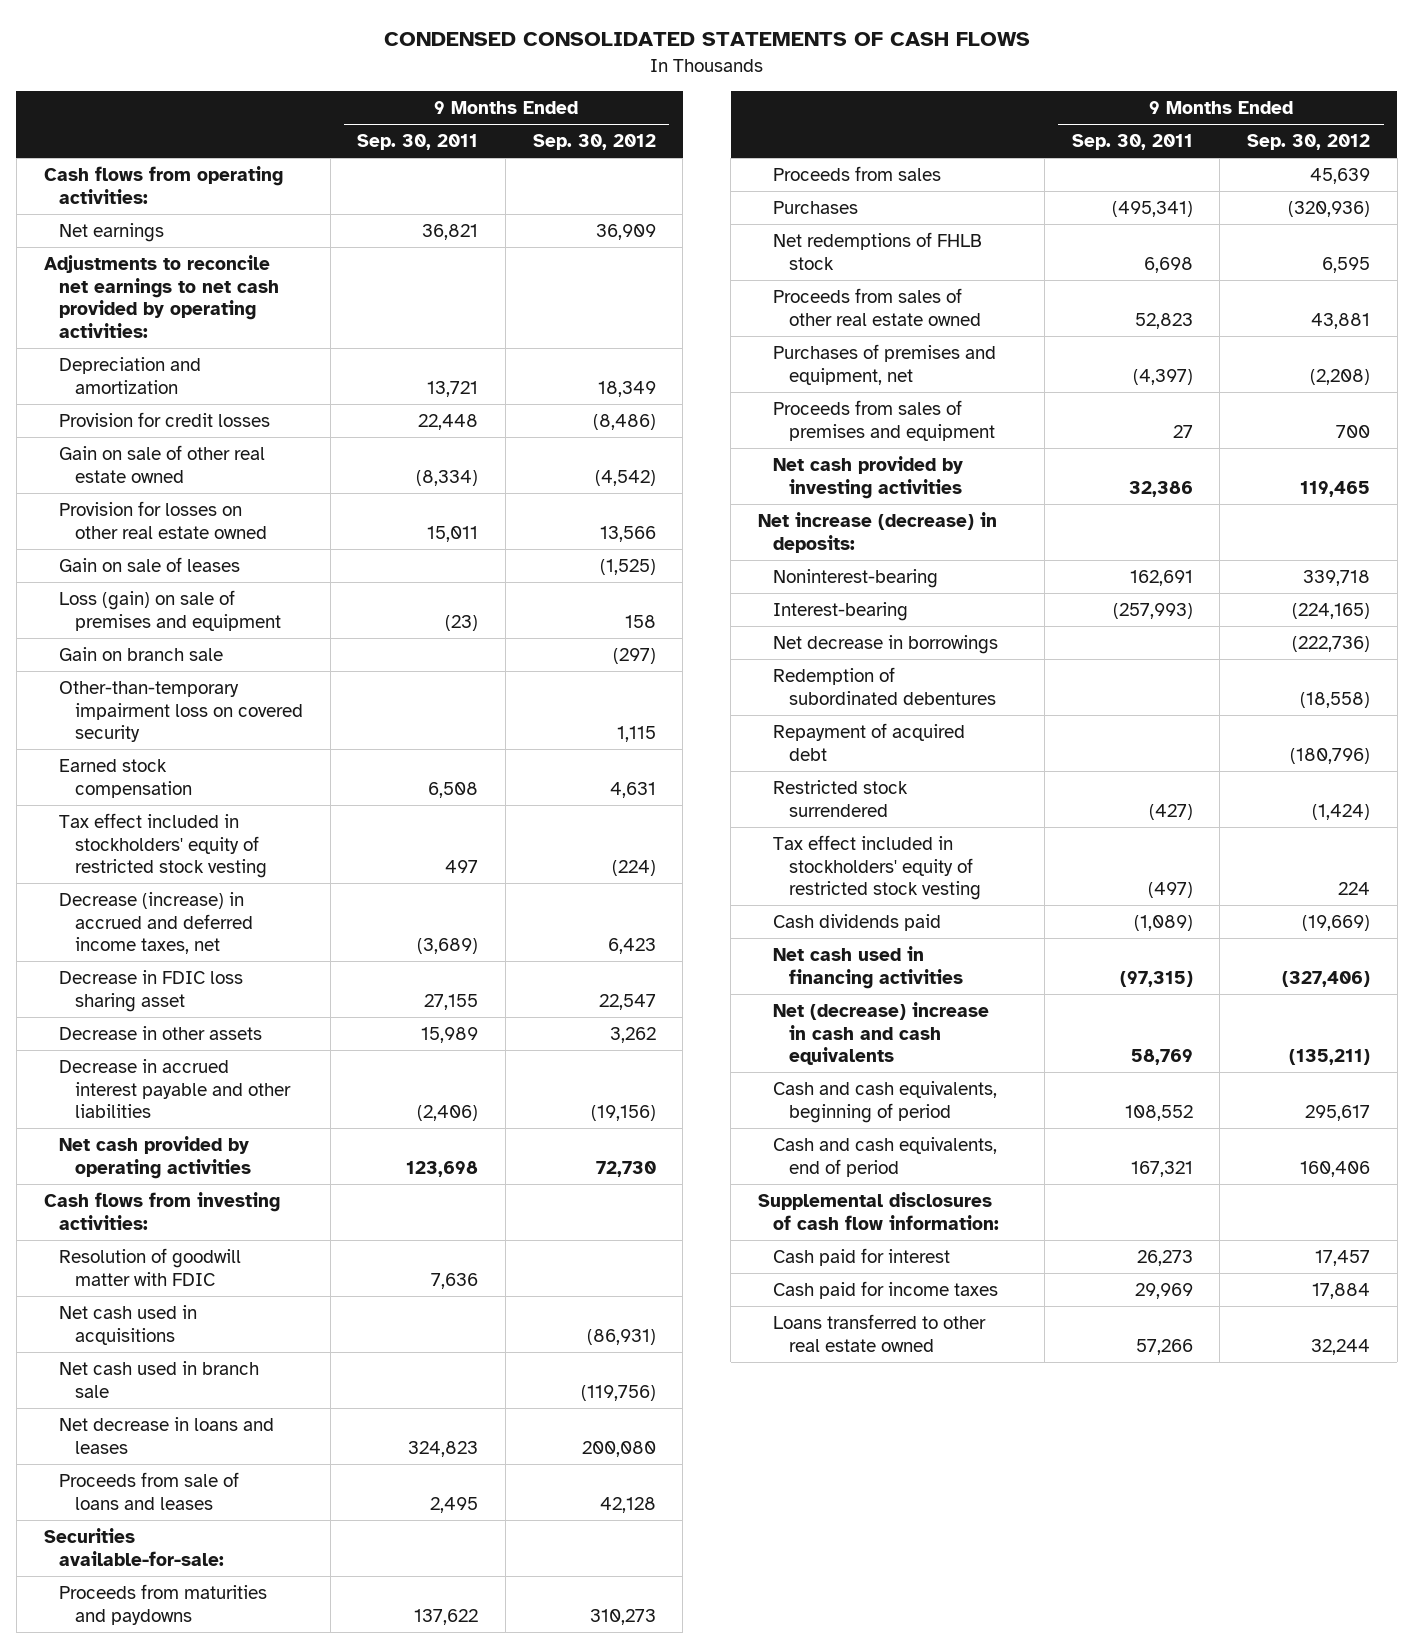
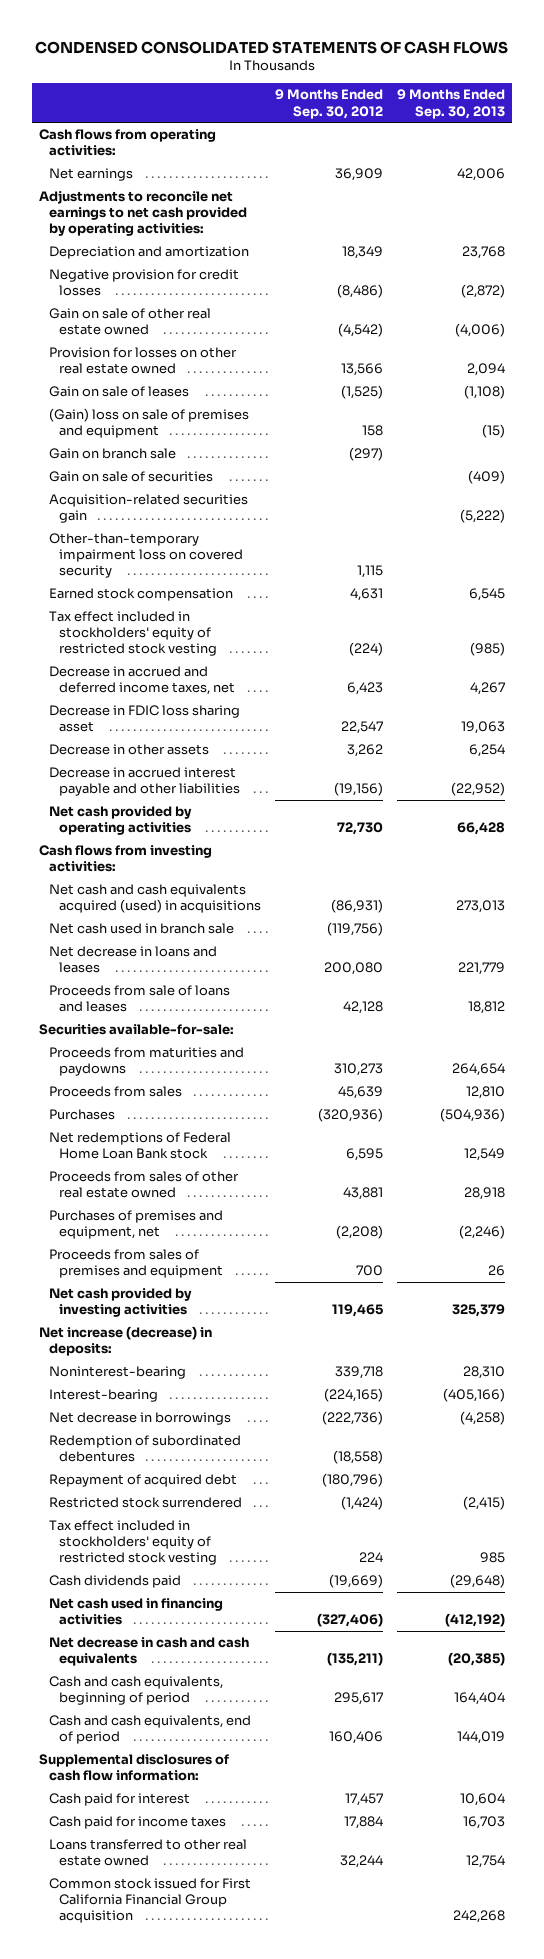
[357,134,479,151] Sep. 30, 2011 -> none
none -> [397,89,506,119] 9 Months Ended Sep. 30, 2013
[59,412,271,428] Provision for credit losses -> [48,269,239,297] Negative provision for credit losses
[59,590,281,631] Loss (gain) on sale of premises and equipment -> [48,408,249,439] (Gain) loss on sale of premises and equipment
none -> [48,471,213,483] Gain on sale of securities
none -> [48,494,248,524] Acquisition-related securities gain
[59,892,253,955] Decrease (increase) in accrued and deferred income taxes, net -> [48,666,235,696] Decrease in accrued and deferred income taxes, net
[59,1248,242,1286] Resolution of goodwill matter with FDIC -> none
[59,1305,198,1345] Net cash used in acquisitions -> [48,884,261,914] Net cash and cash equivalents acquired (used) in acquisitions
[773,232,983,270] Net redemptions of FHLB stock -> [48,1132,231,1160] Net redemptions of Federal Home Loan Bank stock
[773,1002,990,1066] Net (decrease) increase in cash and cash equivalents -> [48,1637,249,1667] Net decrease in cash and cash equivalents
none -> [48,1878,251,1924] Common stock issued for First California Financial Group acquisition

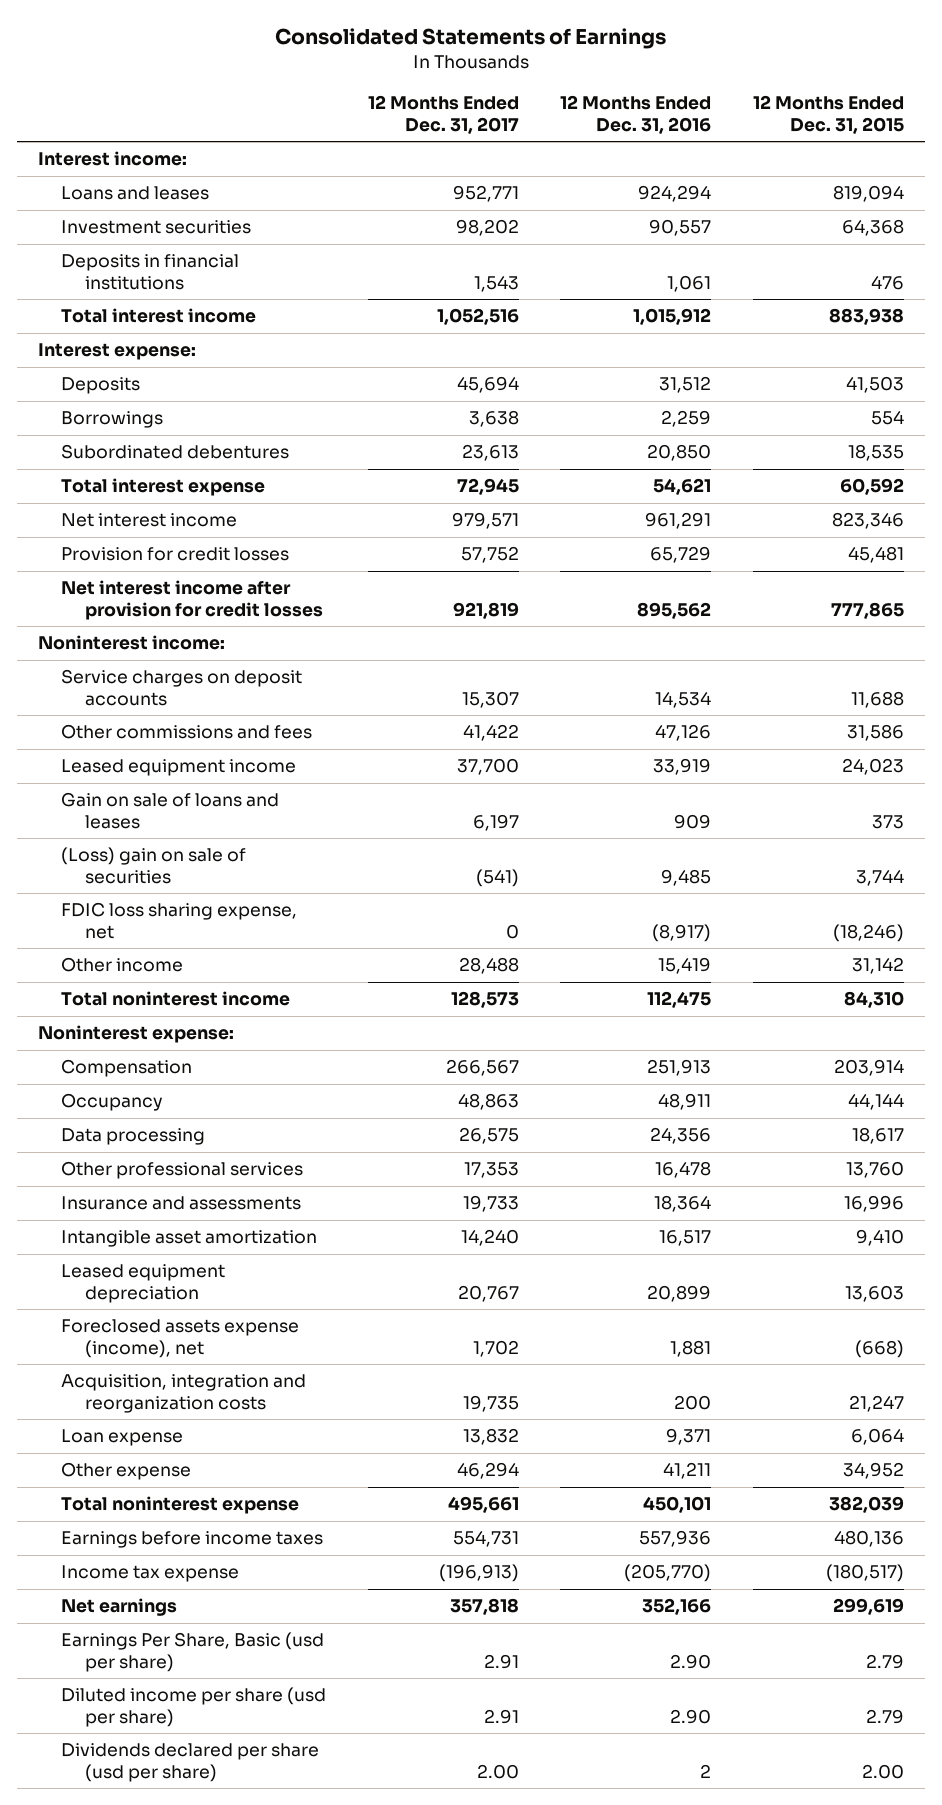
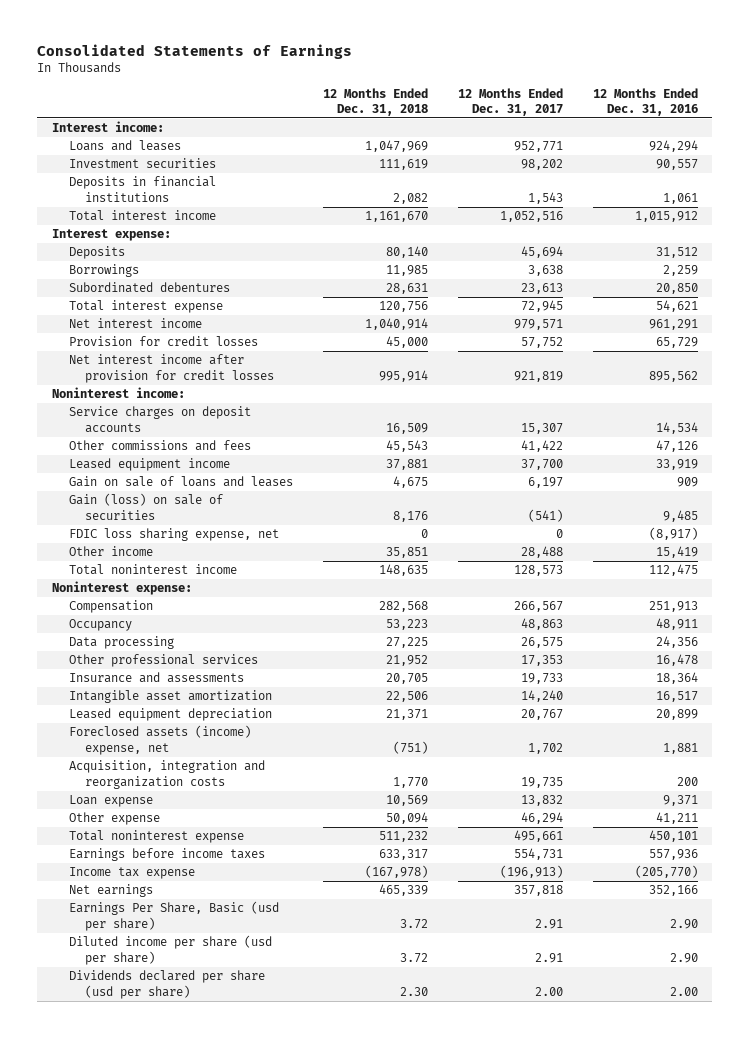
[753,95,905,135] 12 Months Ended Dec. 31, 2015 -> none
none -> [322,87,428,116] 12 Months Ended Dec. 31, 2018
[61,847,247,885] (Loss) gain on sale of securities -> [68,493,223,520] Gain (loss) on sale of securities
[61,1319,300,1359] Foreclosed assets expense (income), net -> [68,725,251,755] Foreclosed assets (income) expense, net
[700,1764,712,1779] 2 -> [669,986,698,996] 2.00

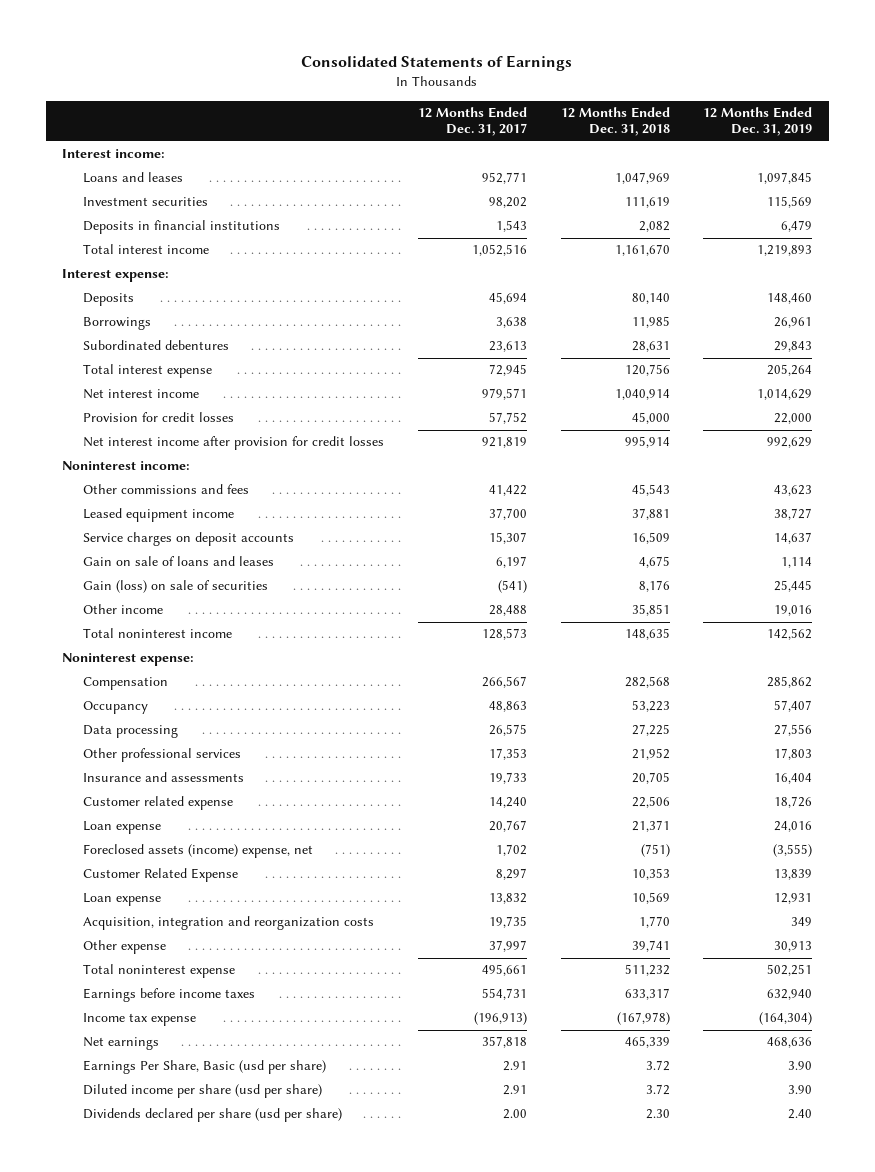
[592,87,698,116] 12 Months Ended Dec. 31, 2016 -> none
none -> [703,107,813,137] 12 Months Ended Dec. 31, 2019
[68,406,251,433] Service charges on deposit accounts -> [83,532,295,547] Service charges on deposit accounts
[68,528,279,542] FDIC loss sharing expense, net -> none
[68,690,272,704] Intangible asset amortization -> [83,796,234,811] Customer related expense
[68,708,272,722] Leased equipment depreciation -> [83,821,162,835] Loan expense
none -> [83,868,239,883] Customer Related Expense
[68,760,265,789] Acquisition, integration and reorganization costs -> [83,916,375,931] Acquisition, integration and reorganization costs
[385,812,428,825] 50,094 -> [631,940,670,953] 39,741
[520,812,563,825] 46,294 -> [488,940,527,953] 37,997

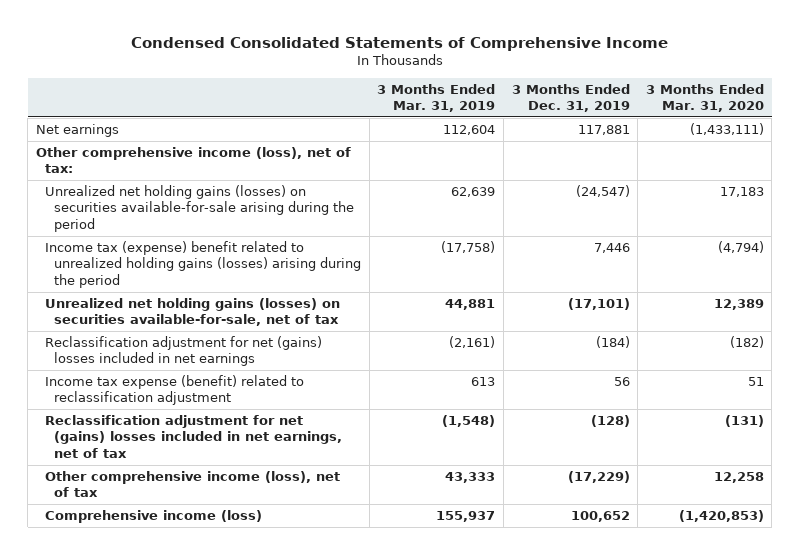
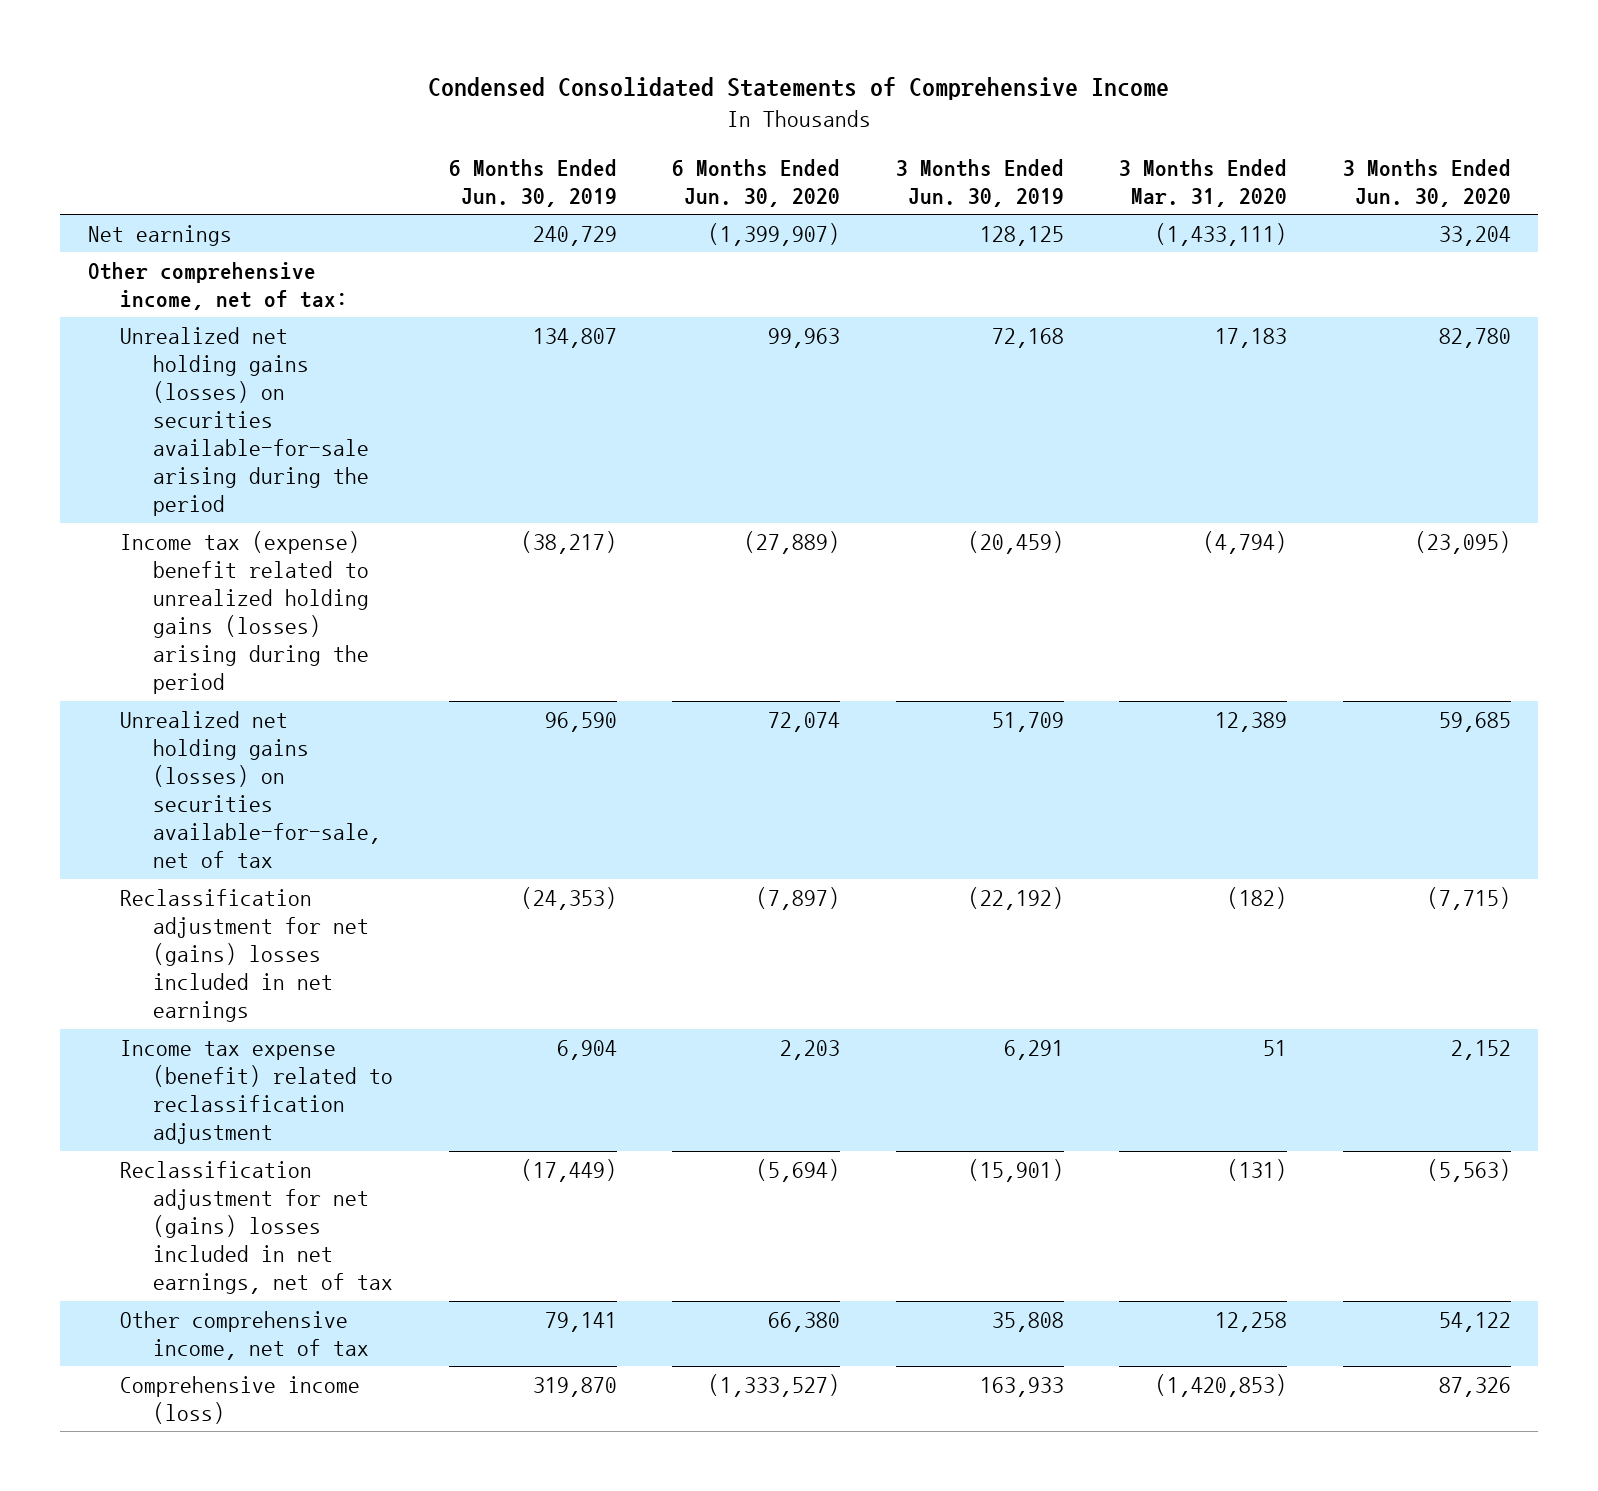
[377,83,496,113] 3 Months Ended Mar. 31, 2019 -> none
[511,83,630,113] 3 Months Ended Dec. 31, 2019 -> none
none -> [448,158,617,208] 6 Months Ended Jun. 30, 2019
none -> [672,158,841,208] 6 Months Ended Jun. 30, 2020
none -> [895,158,1064,208] 3 Months Ended Jun. 30, 2019
none -> [1342,158,1511,208] 3 Months Ended Jun. 30, 2020
[35,146,351,174] Other comprehensive income (loss), net of tax: -> [87,262,349,311] Other comprehensive income, net of tax:
[45,470,341,498] Other comprehensive income (loss), net of tax -> [120,1311,369,1361] Other comprehensive income, net of tax

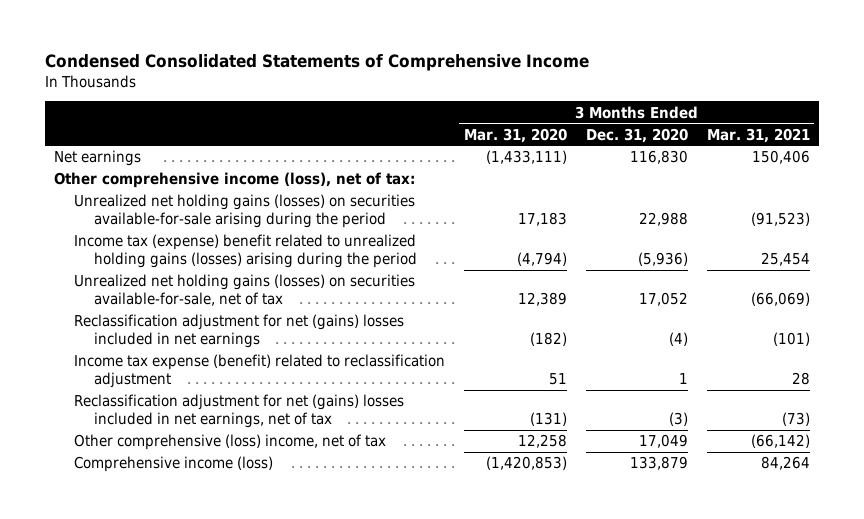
[448,158,617,208] 6 Months Ended Jun. 30, 2019 -> none
[672,158,841,208] 6 Months Ended Jun. 30, 2020 -> none
[895,158,1064,208] 3 Months Ended Jun. 30, 2019 -> none
[1342,158,1511,208] 3 Months Ended Jun. 30, 2020 -> none
none -> [585,127,688,143] Dec. 31, 2020
none -> [706,127,810,143] Mar. 31, 2021
[87,262,349,311] Other comprehensive income, net of tax: -> [54,172,416,189] Other comprehensive income (loss), net of tax:
[120,1311,369,1361] Other comprehensive income, net of tax -> [74,434,387,451] Other comprehensive (loss) income, net of tax

